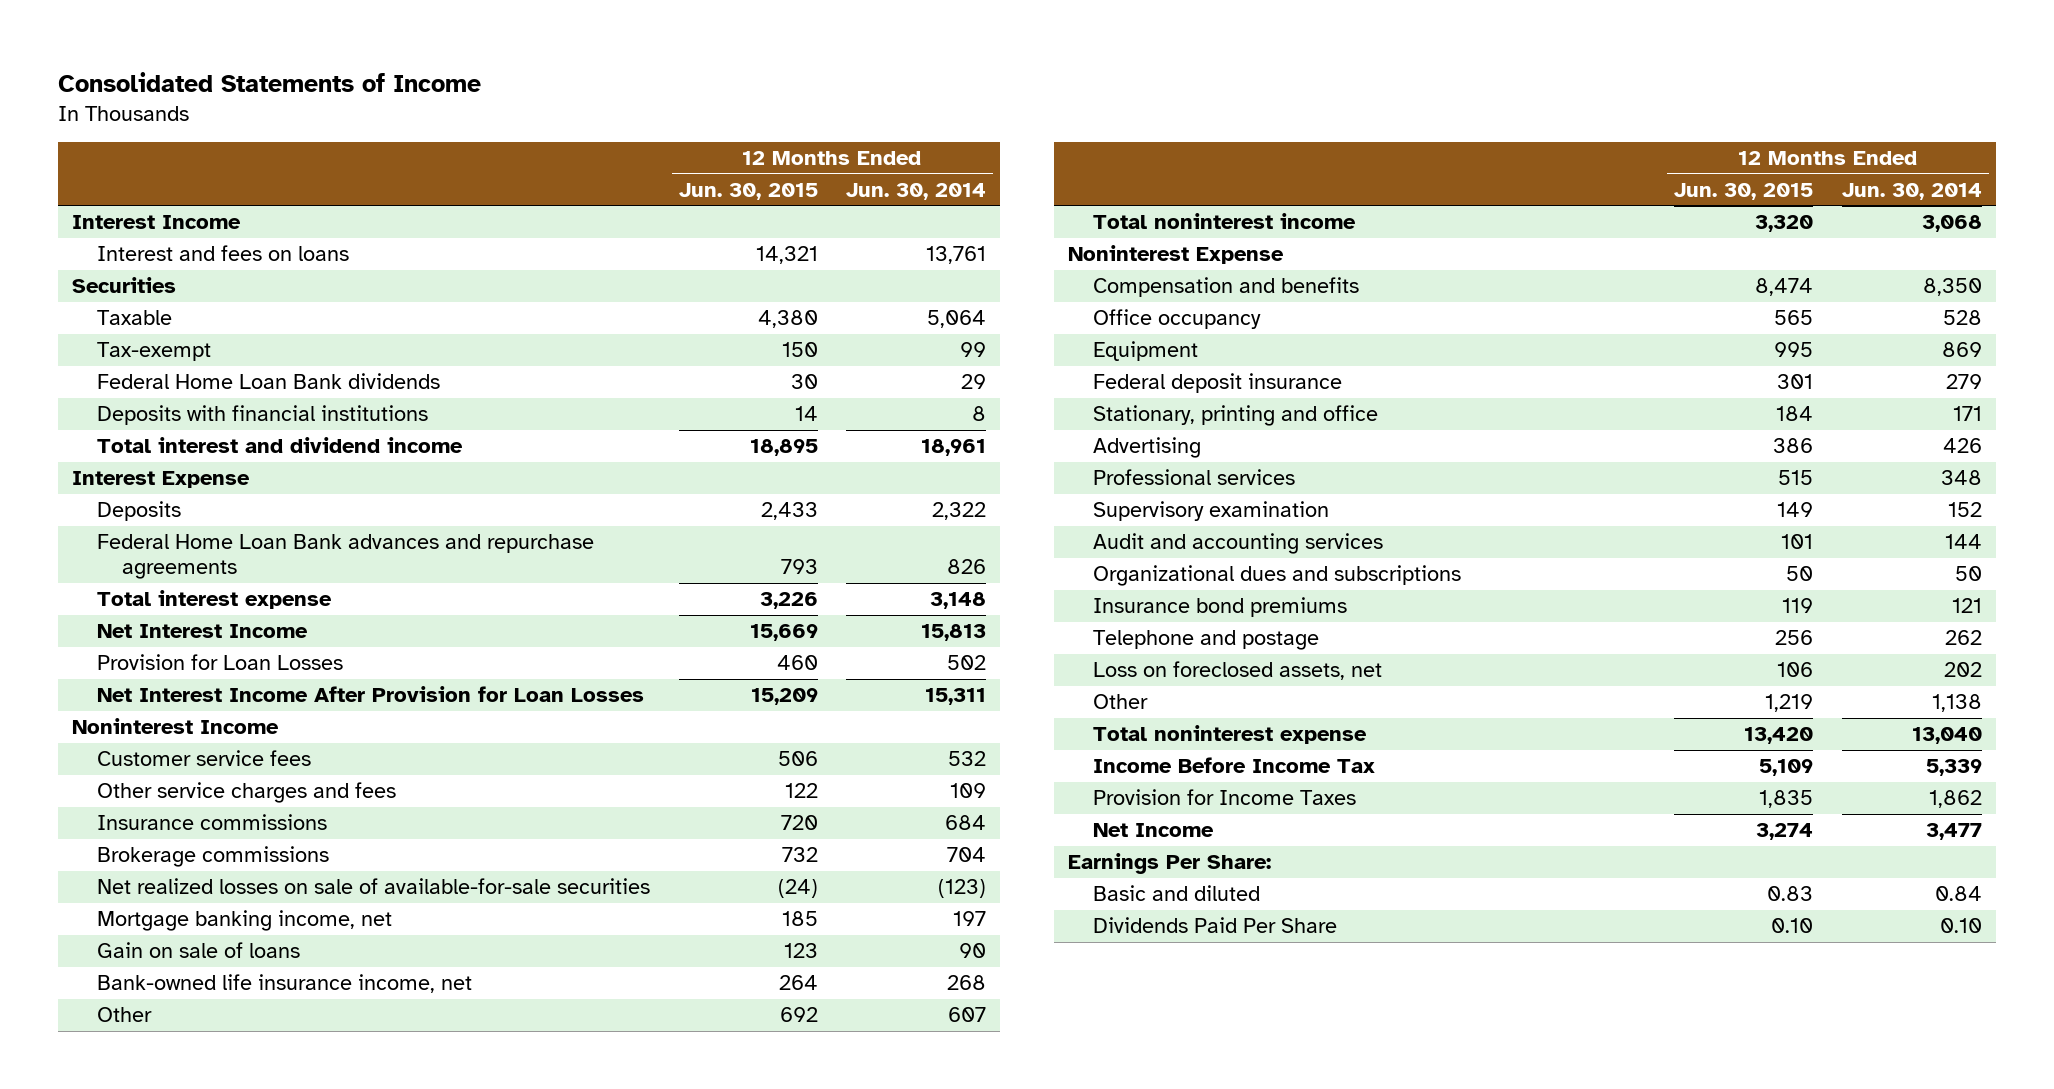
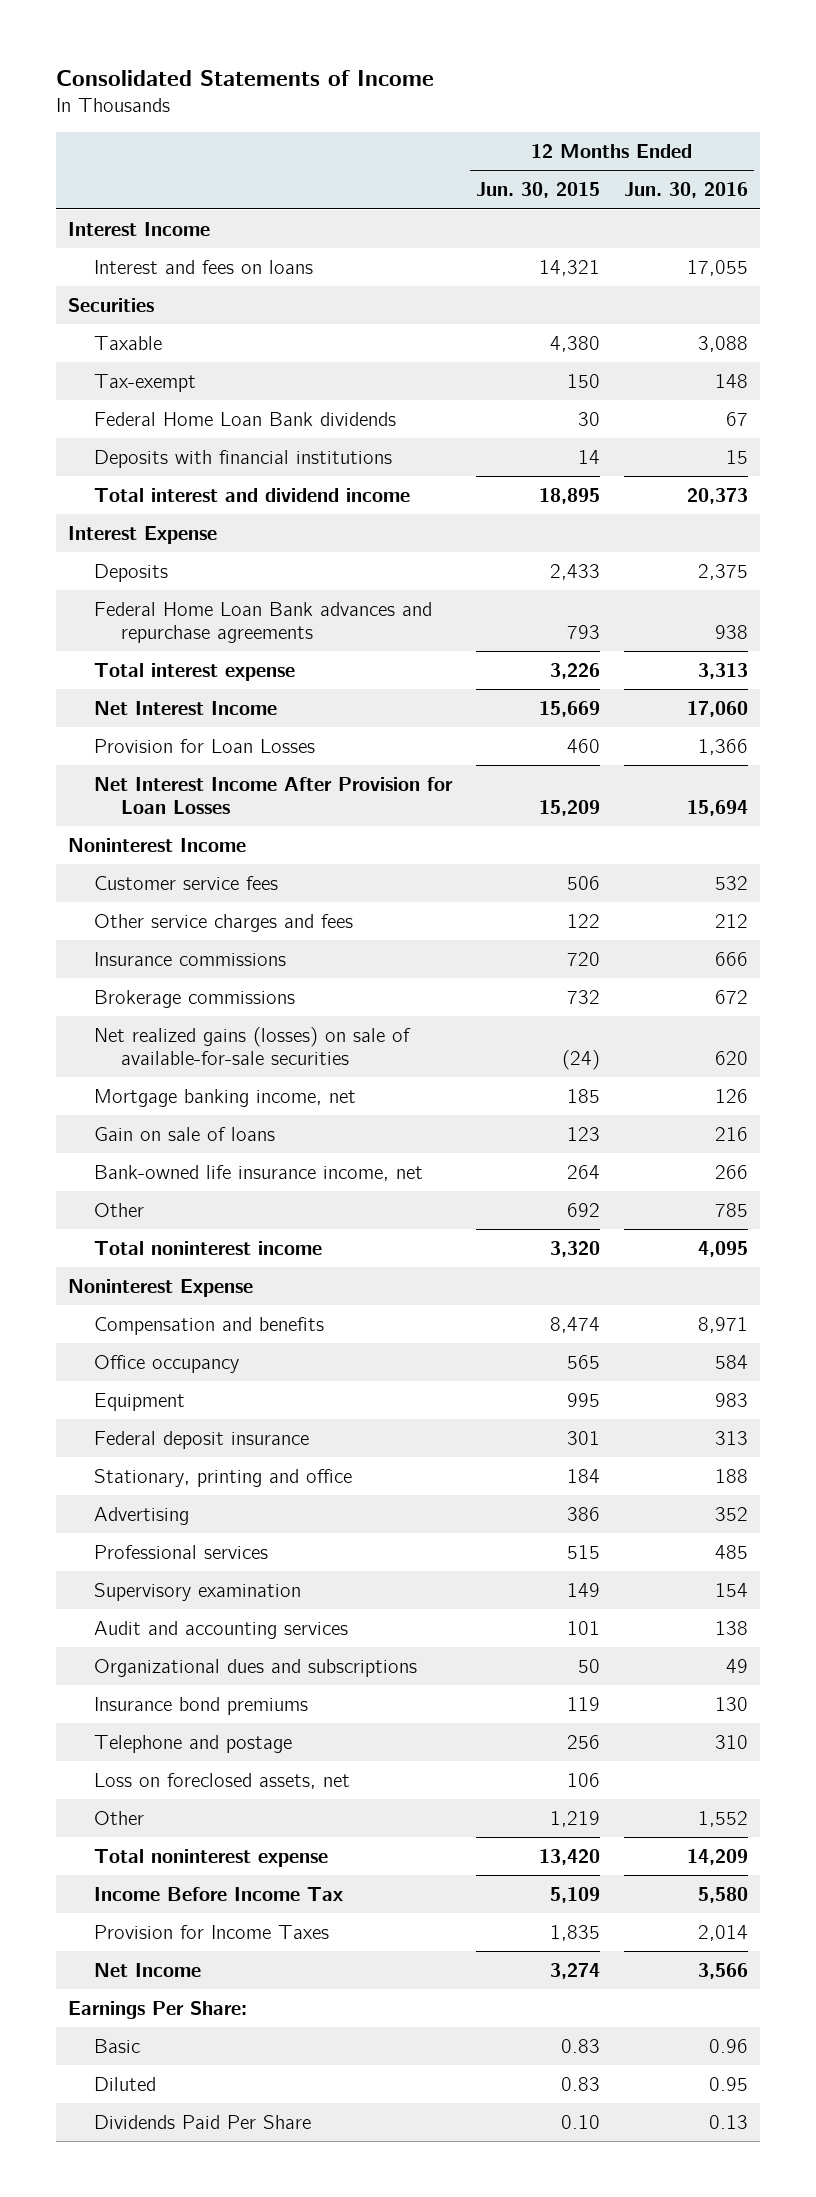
[845,182,986,200] Jun. 30, 2014 -> none
none -> [624,182,749,199] Jun. 30, 2016
[97,878,651,895] Net realized losses on sale of available-for-sale securities -> [94,1026,412,1065] Net realized gains (losses) on sale of available-for-sale securities
[1092,885,1260,902] Basic and diluted -> none
none -> [94,2038,141,2053] Basic
none -> [94,2076,157,2091] Diluted

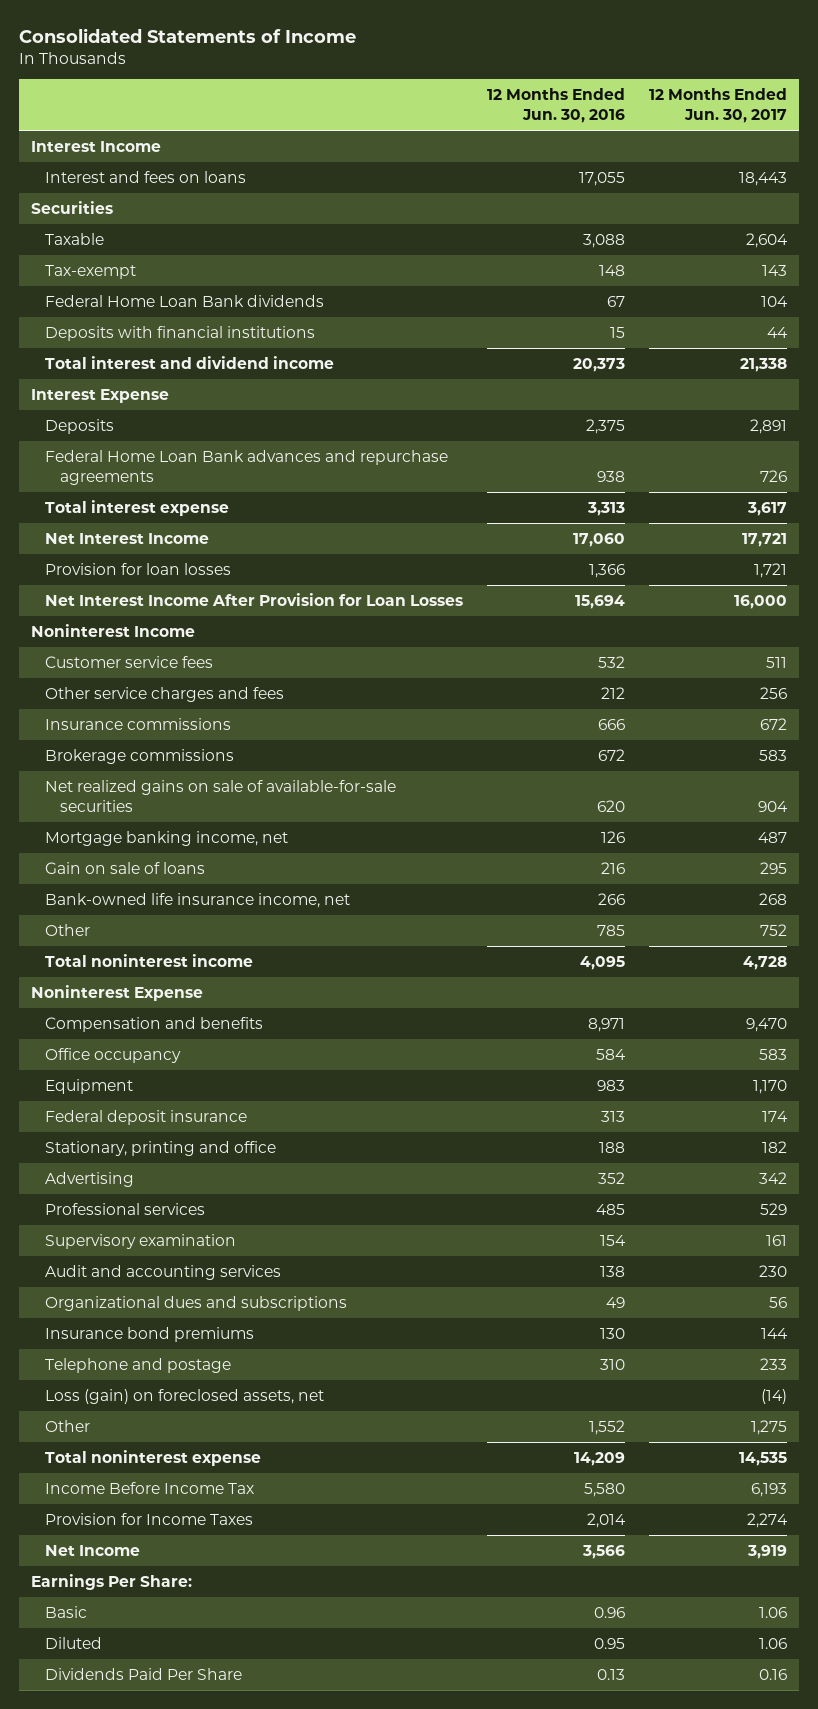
[476,182,601,199] Jun. 30, 2015 -> none
none -> [649,88,788,123] 12 Months Ended Jun. 30, 2017
[94,738,316,753] Provision for Loan Losses -> [45,563,232,576] Provision for loan losses
[94,1026,412,1065] Net realized gains (losses) on sale of available-for-sale securities -> [45,780,397,812] Net realized gains on sale of available-for-sale securities
[94,1772,351,1789] Loss on foreclosed assets, net -> [45,1389,325,1405] Loss (gain) on foreclosed assets, net

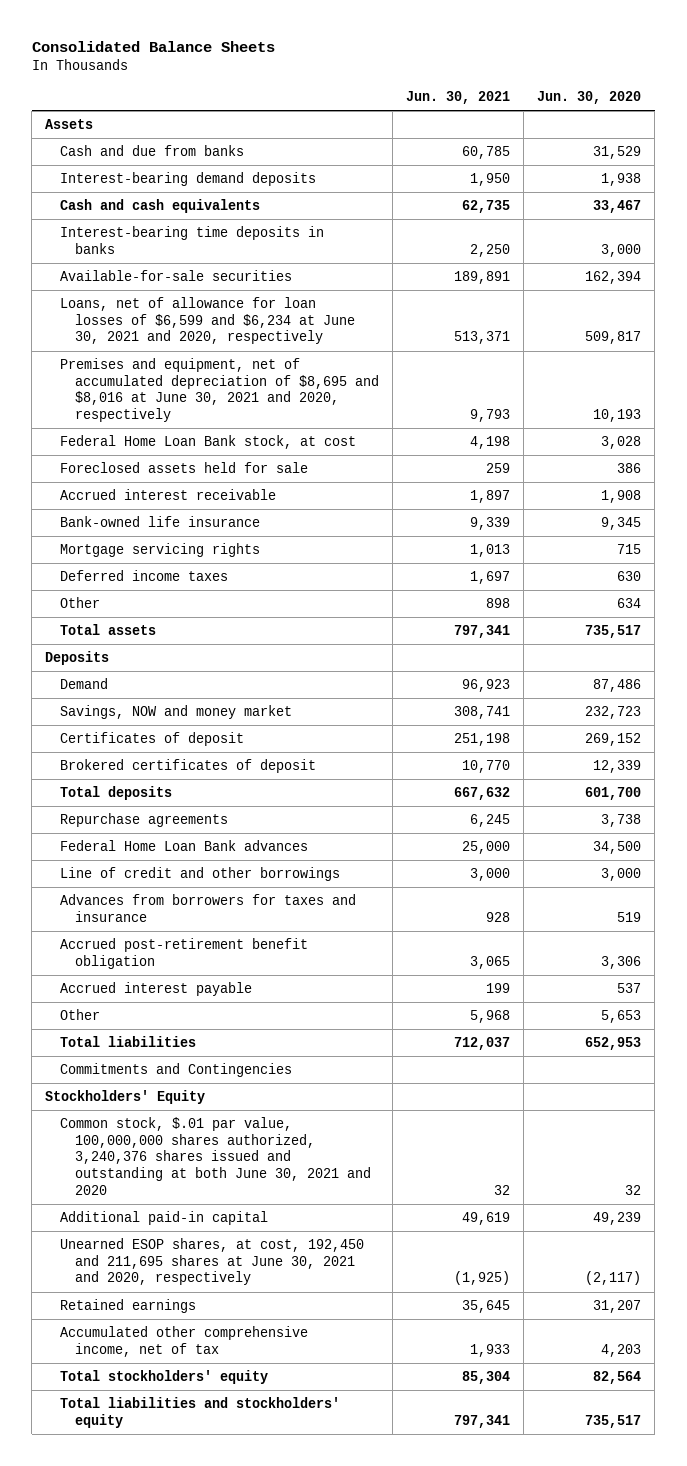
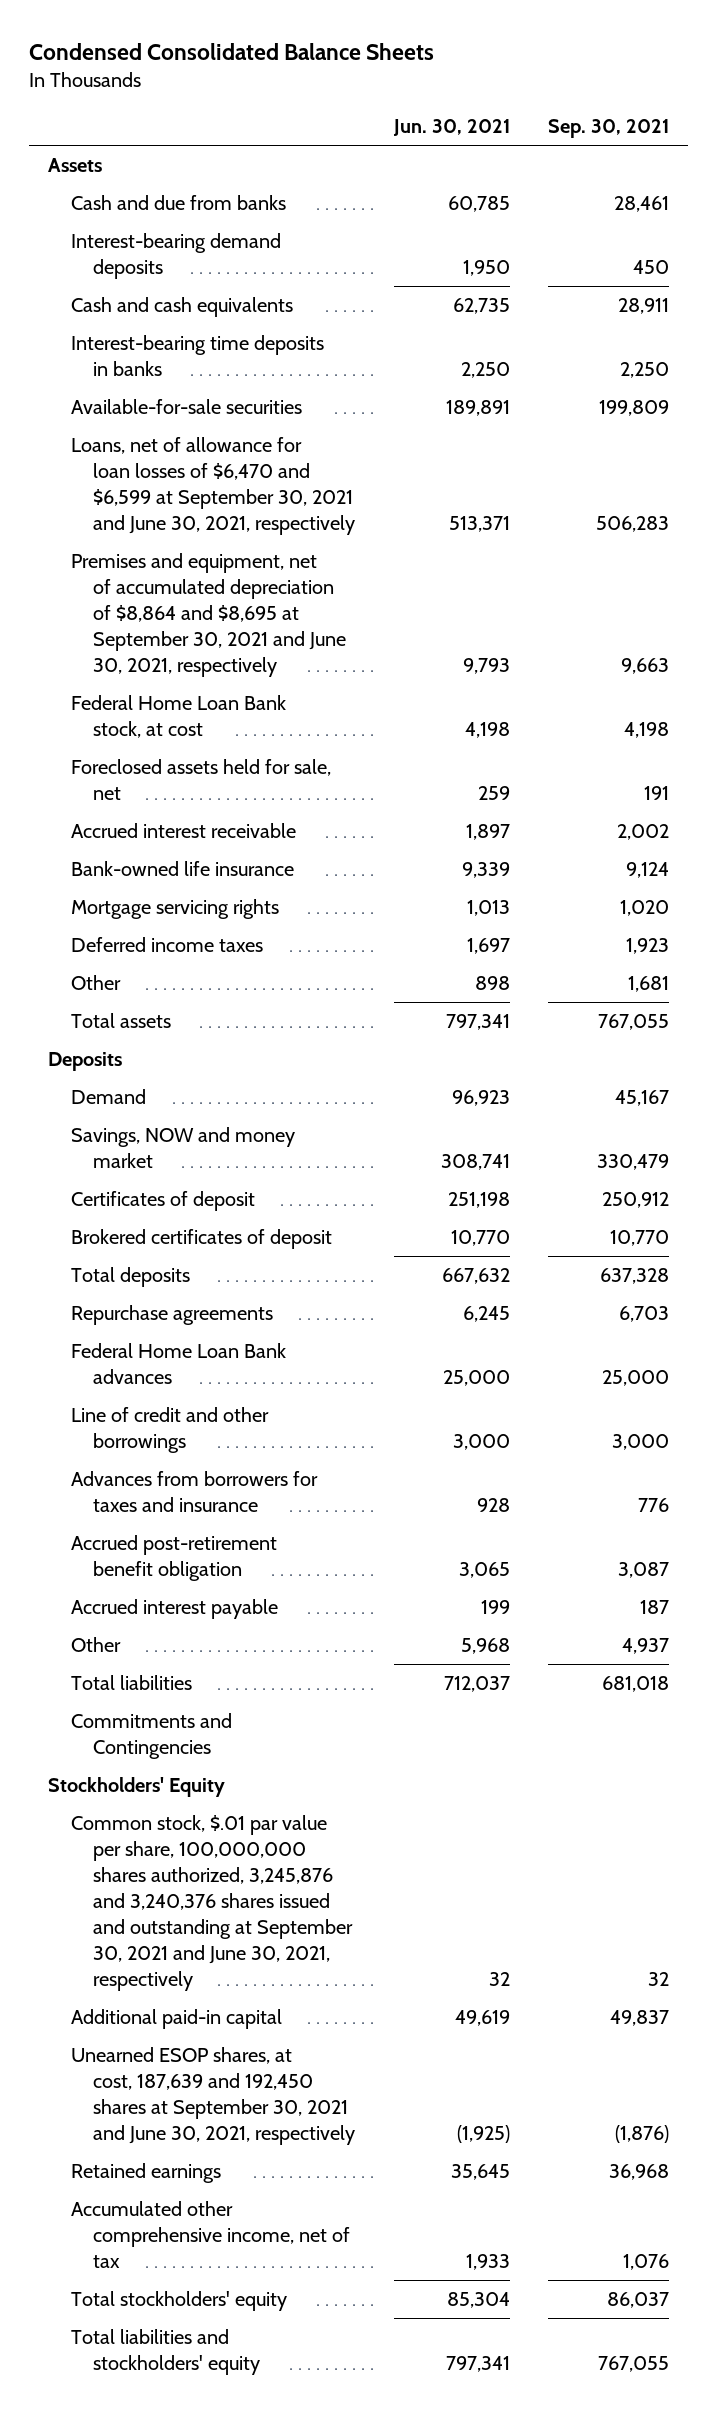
[31,41,275,53] Consolidated Balance Sheets -> [28,42,434,60] Condensed Consolidated Balance Sheets
[537,91,642,105] Jun. 30, 2020 -> none
none -> [548,119,670,139] Sep. 30, 2021
[60,296,356,345] Loans, net of allowance for loan losses of $6,599 and $6,234 at June 30, 2021 and 2020, respectively -> [70,437,356,535] Loans, net of allowance for loan losses of $6,470 and $6,599 at September 30, 2021 and June 30, 2021, respectively
[60,357,380,423] Premises and equipment, net of accumulated depreciation of $8,695 and $8,016 at June 30, 2021 and 2020, respectively -> [70,553,347,677] Premises and equipment, net of accumulated depreciation of $8,864 and $8,695 at September 30, 2021 and June 30, 2021, respectively
[60,461,309,473] Foreclosed assets held for sale -> [70,759,331,801] Foreclosed assets held for sale, net
[60,1116,372,1196] Common stock, $.01 par value, 100,000,000 shares authorized, 3,240,376 shares issued and outstanding at both June 30, 2021 and 2020 -> [70,1815,354,1991] Common stock, $.01 par value per share, 100,000,000 shares authorized, 3,245,876 and 3,240,376 shares issued and outstanding at September 30, 2021 and June 30, 2021, respectively
[60,1237,365,1286] Unearned ESOP shares, at cost, 192,450 and 211,695 shares at June 30, 2021 and 2020, respectively -> [70,2047,356,2145] Unearned ESOP shares, at cost, 187,639 and 192,450 shares at September 30, 2021 and June 30, 2021, respectively

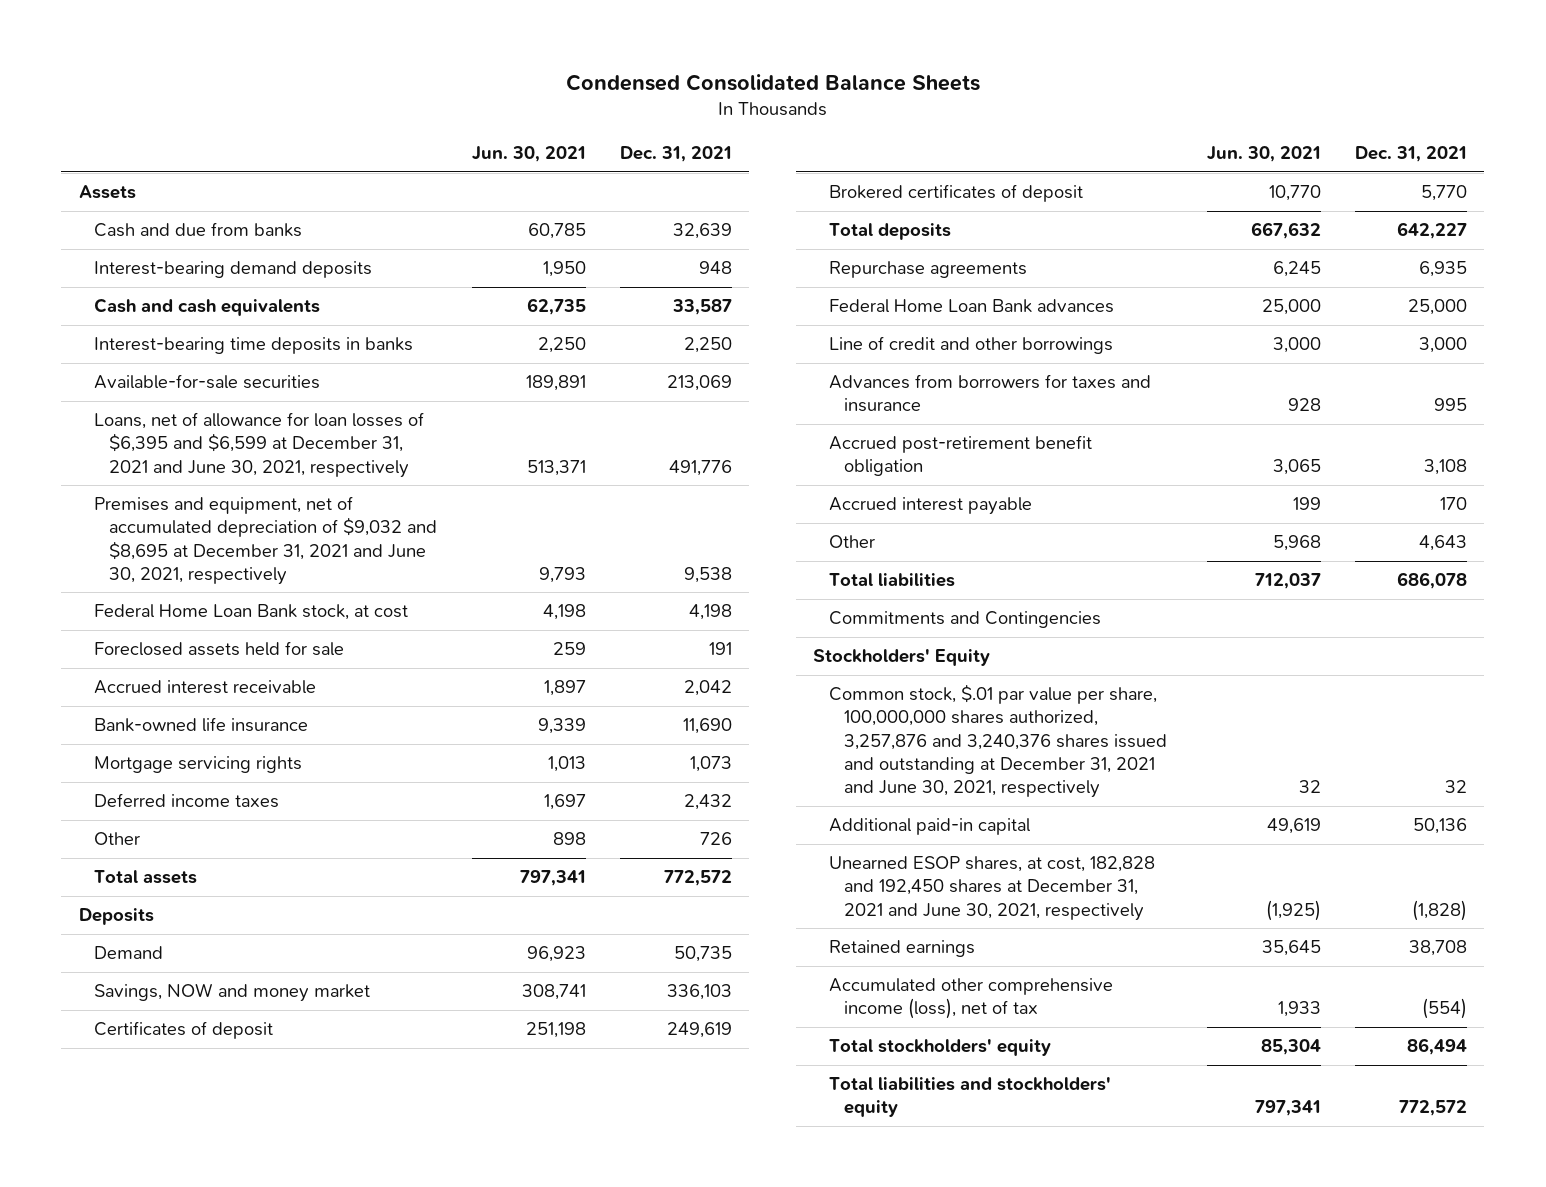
[548,119,670,139] Sep. 30, 2021 -> none
none -> [620,146,733,163] Dec. 31, 2021
[70,437,356,535] Loans, net of allowance for loan losses of $6,470 and $6,599 at September 30, 2021 and June 30, 2021, respectively -> [93,412,424,478] Loans, net of allowance for loan losses of $6,395 and $6,599 at December 31, 2021 and June 30, 2021, respectively
[70,553,347,677] Premises and equipment, net of accumulated depreciation of $8,864 and $8,695 at September 30, 2021 and June 30, 2021, respectively -> [93,496,438,585] Premises and equipment, net of accumulated depreciation of $9,032 and $8,695 at December 31, 2021 and June 30, 2021, respectively
[70,759,331,801] Foreclosed assets held for sale, net -> [93,641,344,657] Foreclosed assets held for sale
[70,1815,354,1991] Common stock, $.01 par value per share, 100,000,000 shares authorized, 3,245,876 and 3,240,376 shares issued and outstanding at September 30, 2021 and June 30, 2021, respectively -> [828,684,1168,799] Common stock, $.01 par value per share, 100,000,000 shares authorized, 3,257,876 and 3,240,376 shares issued and outstanding at December 31, 2021 and June 30, 2021, respectively
[70,2047,356,2145] Unearned ESOP shares, at cost, 187,639 and 192,450 shares at September 30, 2021 and June 30, 2021, respectively -> [828,856,1155,921] Unearned ESOP shares, at cost, 182,828 and 192,450 shares at December 31, 2021 and June 30, 2021, respectively
[70,2201,351,2269] Accumulated other comprehensive income, net of tax -> [828,978,1113,1020] Accumulated other comprehensive income (loss), net of tax

